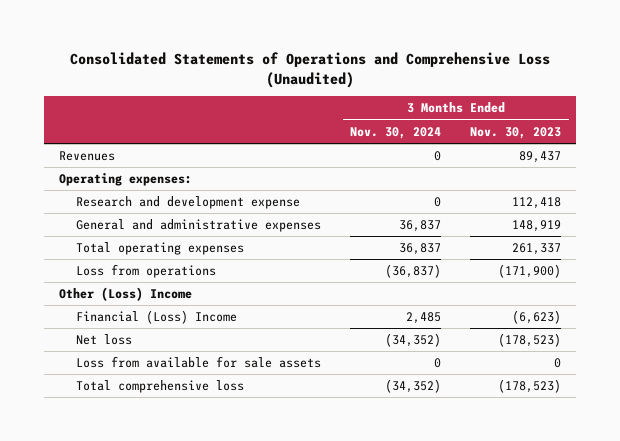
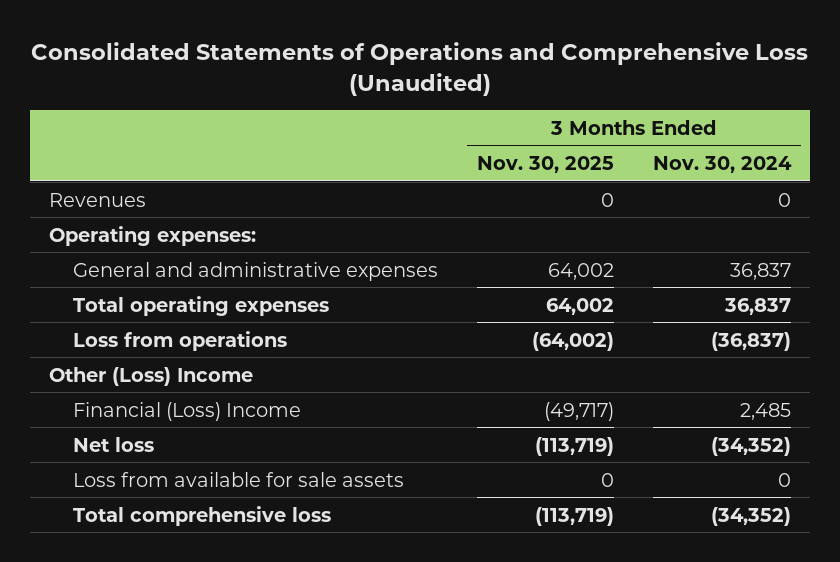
[470,126,562,139] Nov. 30, 2023 -> none
none -> [476,156,614,174] Nov. 30, 2025
[76,196,301,210] Research and development expense -> none

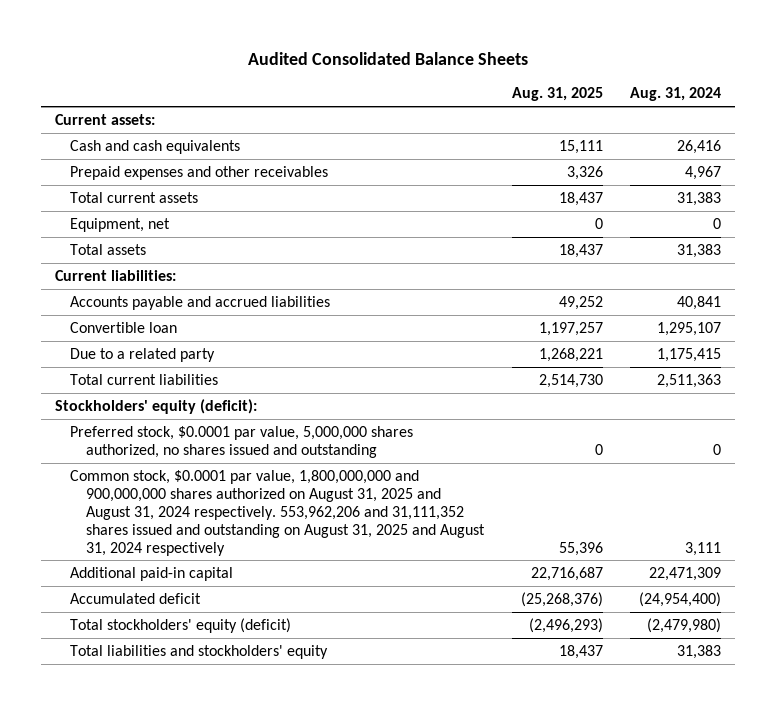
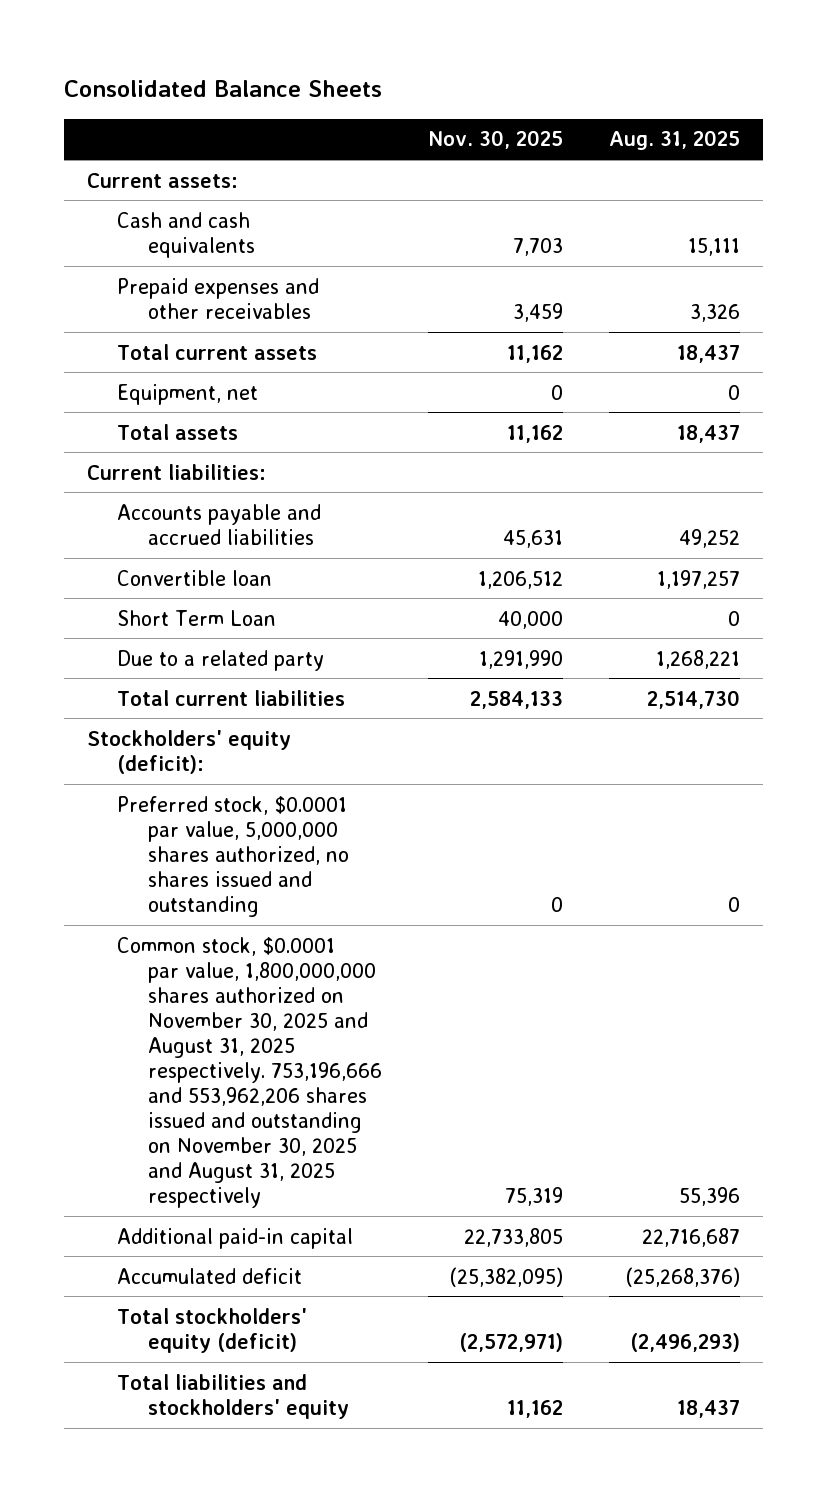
[248,51,529,65] Audited Consolidated Balance Sheets -> [63,80,382,98] Consolidated Balance Sheets
[630,87,722,102] Aug. 31, 2024 -> none
none -> [427,130,563,150] Nov. 30, 2025
none -> [117,609,277,626] Short Term Loan
[70,469,485,556] Common stock, $0.0001 par value, 1,800,000,000 and 900,000,000 shares authorized on August 31, 2025 and August 31, 2024 respectively. 553,962,206 and 31,111,352 shares issued and outstanding on August 31, 2025 and August 31, 2024 respectively -> [117,936,382,1208] Common stock, $0.0001 par value, 1,800,000,000 shares authorized on November 30, 2025 and August 31, 2025 respectively. 753,196,666 and 553,962,206 shares issued and outstanding on November 30, 2025 and August 31, 2025 respectively

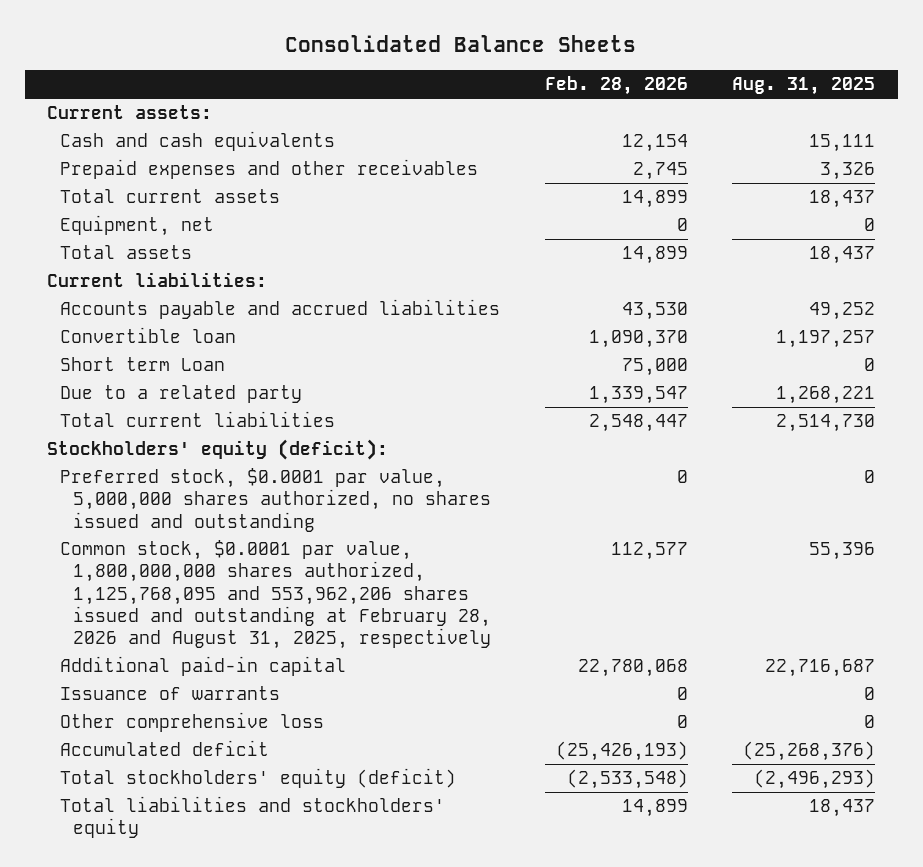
[427,130,563,150] Nov. 30, 2025 -> none
none -> [544,76,688,96] Feb. 28, 2026
[117,609,277,626] Short Term Loan -> [60,357,226,372] Short term Loan
[117,936,382,1208] Common stock, $0.0001 par value, 1,800,000,000 shares authorized on November 30, 2025 and August 31, 2025 respectively. 753,196,666 and 553,962,206 shares issued and outstanding on November 30, 2025 and August 31, 2025 respectively -> [60,540,492,650] Common stock, $0.0001 par value, 1,800,000,000 shares authorized, 1,125,768,095 and 553,962,206 shares issued and outstanding at February 28, 2026 and August 31, 2025, respectively
none -> [60,686,281,701] Issuance of warrants
none -> [60,712,325,733] Other comprehensive loss

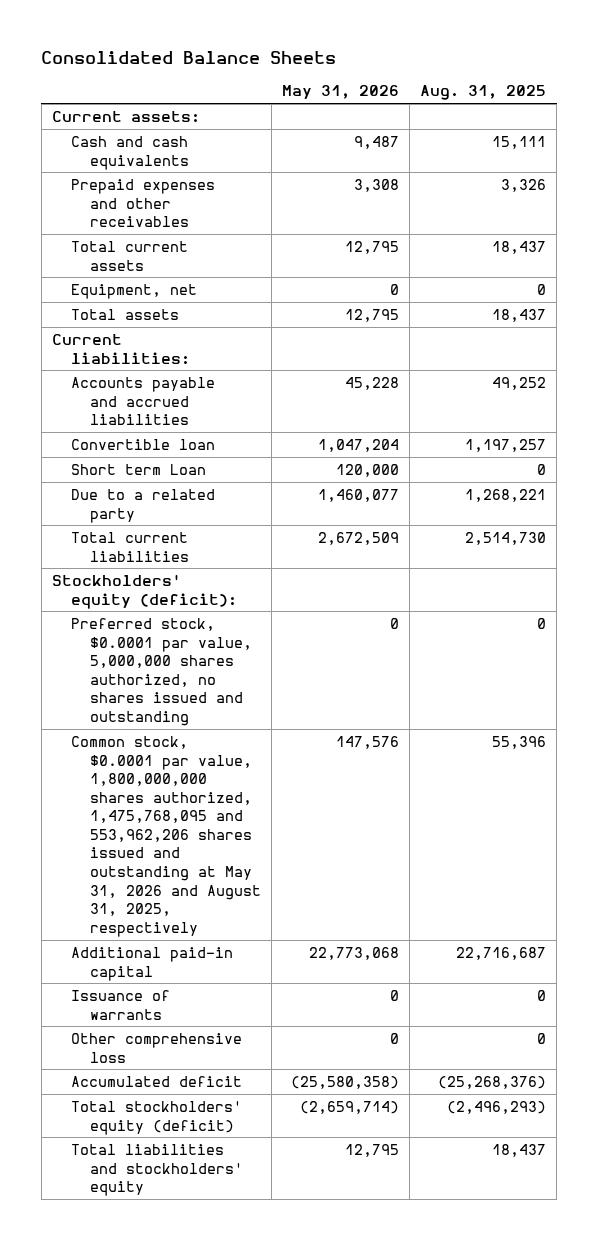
[544,76,688,96] Feb. 28, 2026 -> none
none -> [282,85,400,100] May 31, 2026
[60,540,492,650] Common stock, $0.0001 par value, 1,800,000,000 shares authorized, 1,125,768,095 and 553,962,206 shares issued and outstanding at February 28, 2026 and August 31, 2025, respectively -> [71,735,262,937] Common stock, $0.0001 par value, 1,800,000,000 shares authorized, 1,475,768,095 and 553,962,206 shares issued and outstanding at May 31, 2026 and August 31, 2025, respectively

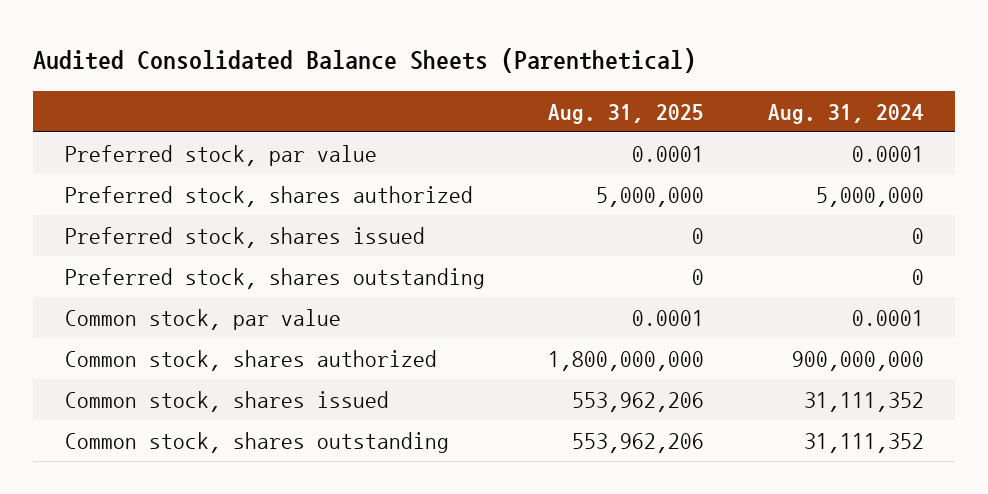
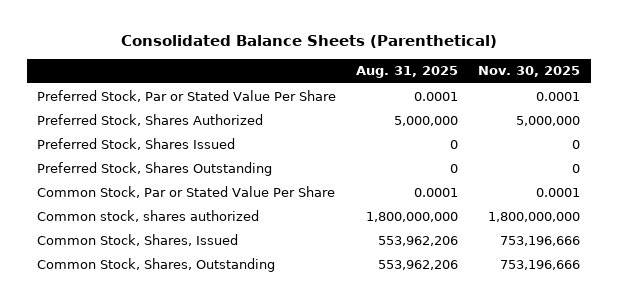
[32,47,696,73] Audited Consolidated Balance Sheets (Parenthetical) -> [120,35,497,49] Consolidated Balance Sheets (Parenthetical)
[767,103,924,124] Aug. 31, 2024 -> none
none -> [478,66,581,78] Nov. 30, 2025
[64,144,377,166] Preferred stock, par value -> [36,89,336,102] Preferred Stock, Par or Stated Value Per Share
[64,185,473,207] Preferred stock, shares authorized -> [36,113,263,126] Preferred Stock, Shares Authorized
[64,226,425,248] Preferred stock, shares issued -> [36,137,235,150] Preferred Stock, Shares Issued
[64,267,485,289] Preferred stock, shares outstanding -> [36,161,272,176] Preferred Stock, Shares Outstanding
[64,308,341,330] Common stock, par value -> [36,185,335,198] Common Stock, Par or Stated Value Per Share
[64,390,389,412] Common stock, shares issued -> [36,233,238,246] Common Stock, Shares, Issued
[64,431,449,453] Common stock, shares outstanding -> [36,257,275,272] Common Stock, Shares, Outstanding

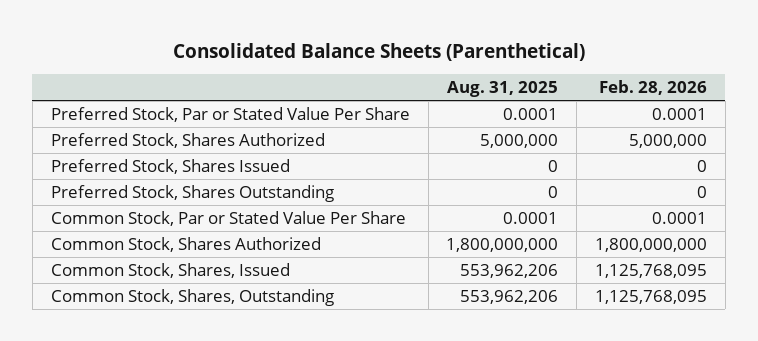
[478,66,581,78] Nov. 30, 2025 -> none
none -> [599,80,708,96] Feb. 28, 2026
[36,209,259,222] Common stock, shares authorized -> [50,236,321,252] Common Stock, Shares Authorized

